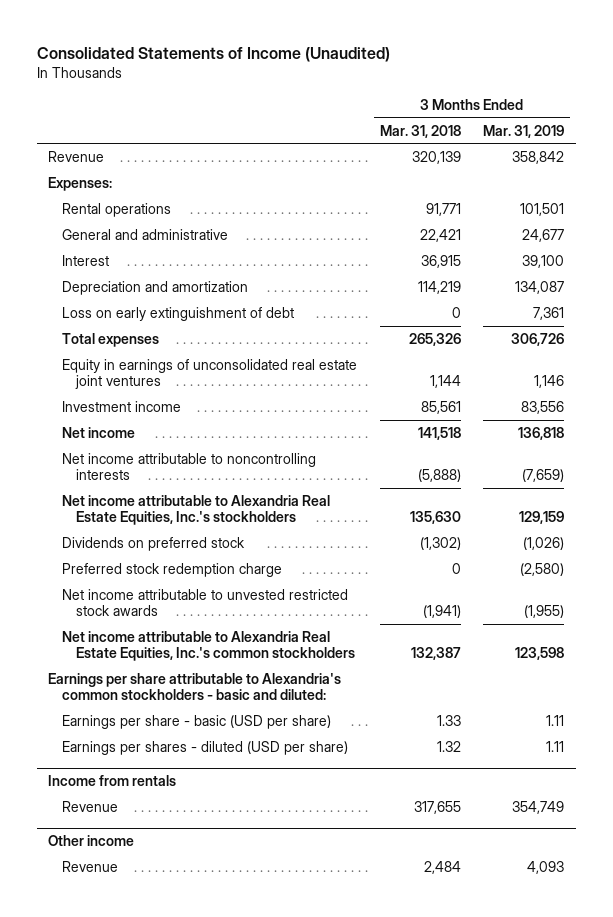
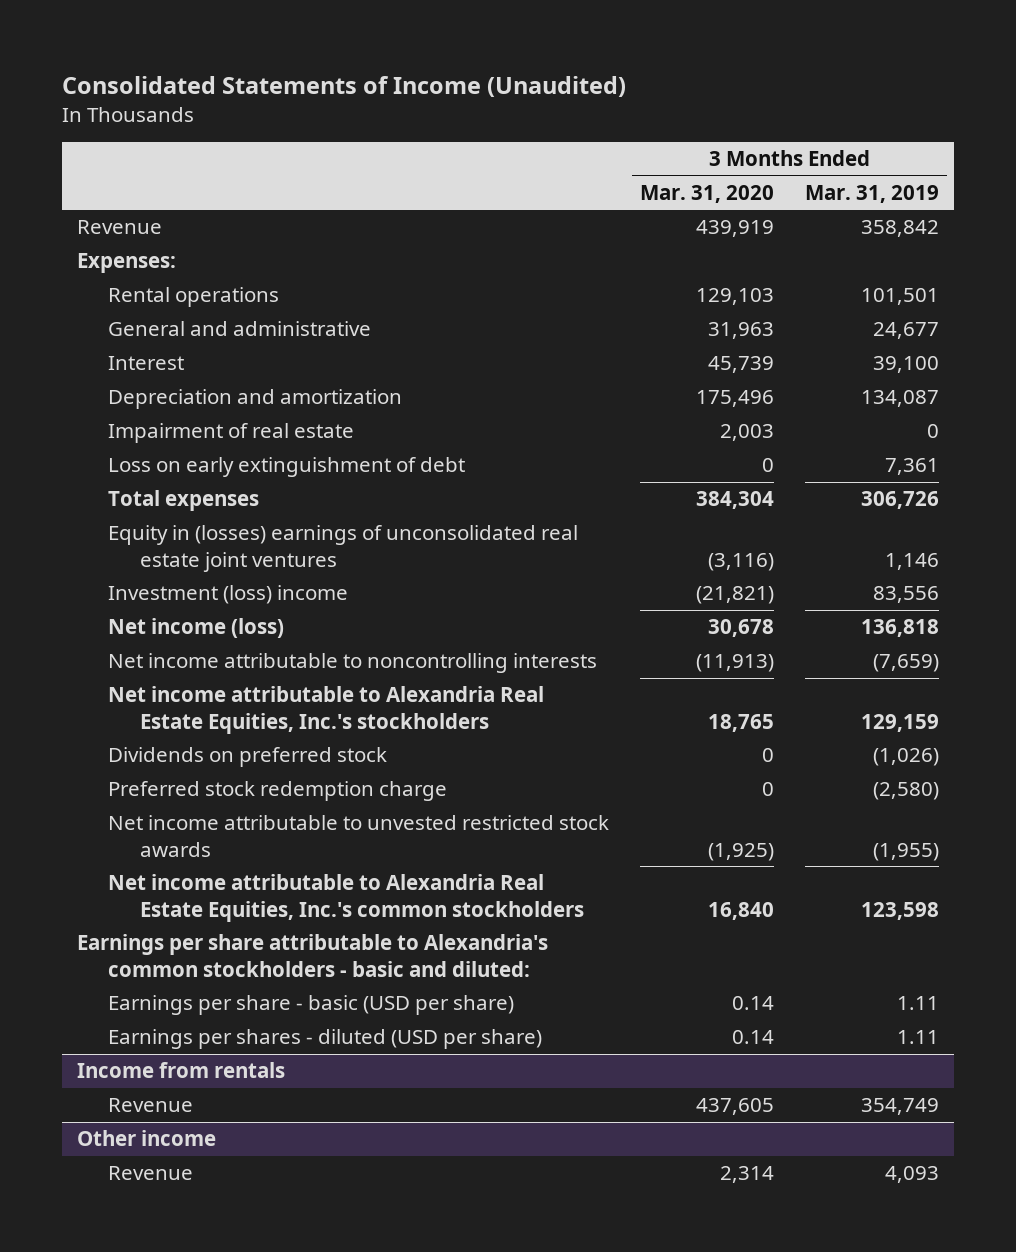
[379,124,461,138] Mar. 31, 2018 -> none
none -> [640,185,775,204] Mar. 31, 2020
none -> [108,423,355,444] Impairment of real estate
[61,359,357,390] Equity in earnings of unconsolidated real estate joint ventures -> [108,525,579,572] Equity in (losses) earnings of unconsolidated real estate joint ventures
[61,401,181,413] Investment income -> [108,585,349,605] Investment (loss) income
[61,427,135,439] Net income -> [108,618,285,639] Net income (loss)

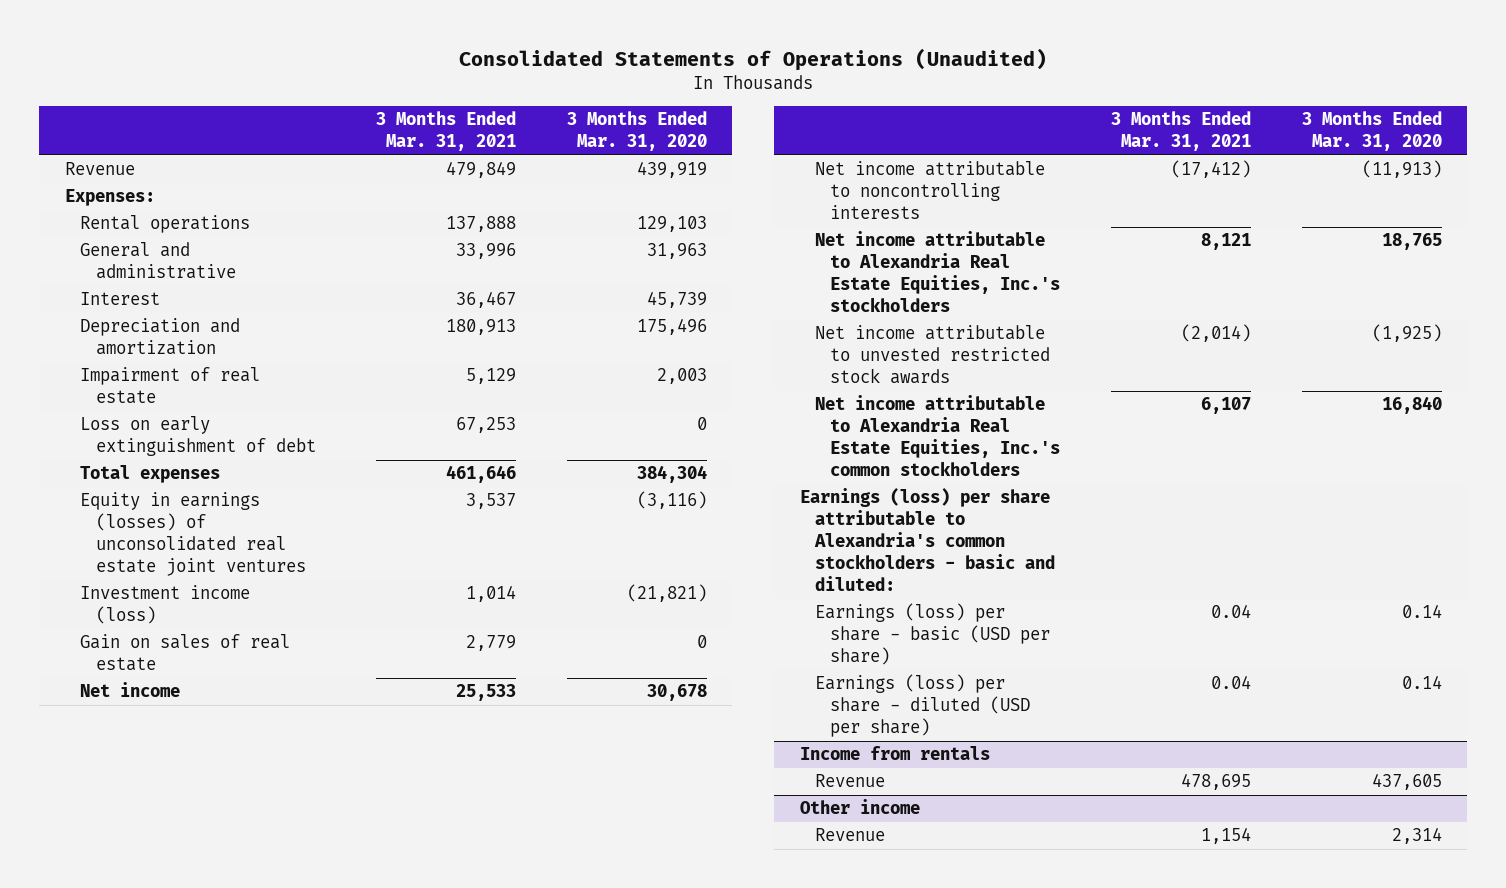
[61,75,626,97] Consolidated Statements of Income (Unaudited) -> [459,47,1048,71] Consolidated Statements of Operations (Unaudited)
[804,185,939,204] Mar. 31, 2019 -> none
none -> [376,111,517,152] 3 Months Ended Mar. 31, 2021
[108,525,579,572] Equity in (losses) earnings of unconsolidated real estate joint ventures -> [80,492,306,577] Equity in earnings (losses) of unconsolidated real estate joint ventures
[108,585,349,605] Investment (loss) income -> [80,585,251,625] Investment income (loss)
none -> [80,634,291,672] Gain on sales of real estate
[108,618,285,639] Net income (loss) -> [80,682,181,698] Net income
[108,747,388,768] Dividends on preferred stock -> none
[108,781,448,802] Preferred stock redemption charge -> none
[77,934,549,977] Earnings per share attributable to Alexandria's common stockholders - basic and diluted: -> [799,488,1056,592] Earnings (loss) per share attributable to Alexandria's common stockholders - basic and diluted:
[108,995,515,1016] Earnings per share - basic (USD per share) -> [815,603,1051,666] Earnings (loss) per share - basic (USD per share)
[108,1029,543,1050] Earnings per shares - diluted (USD per share) -> [815,674,1031,738] Earnings (loss) per share - diluted (USD per share)

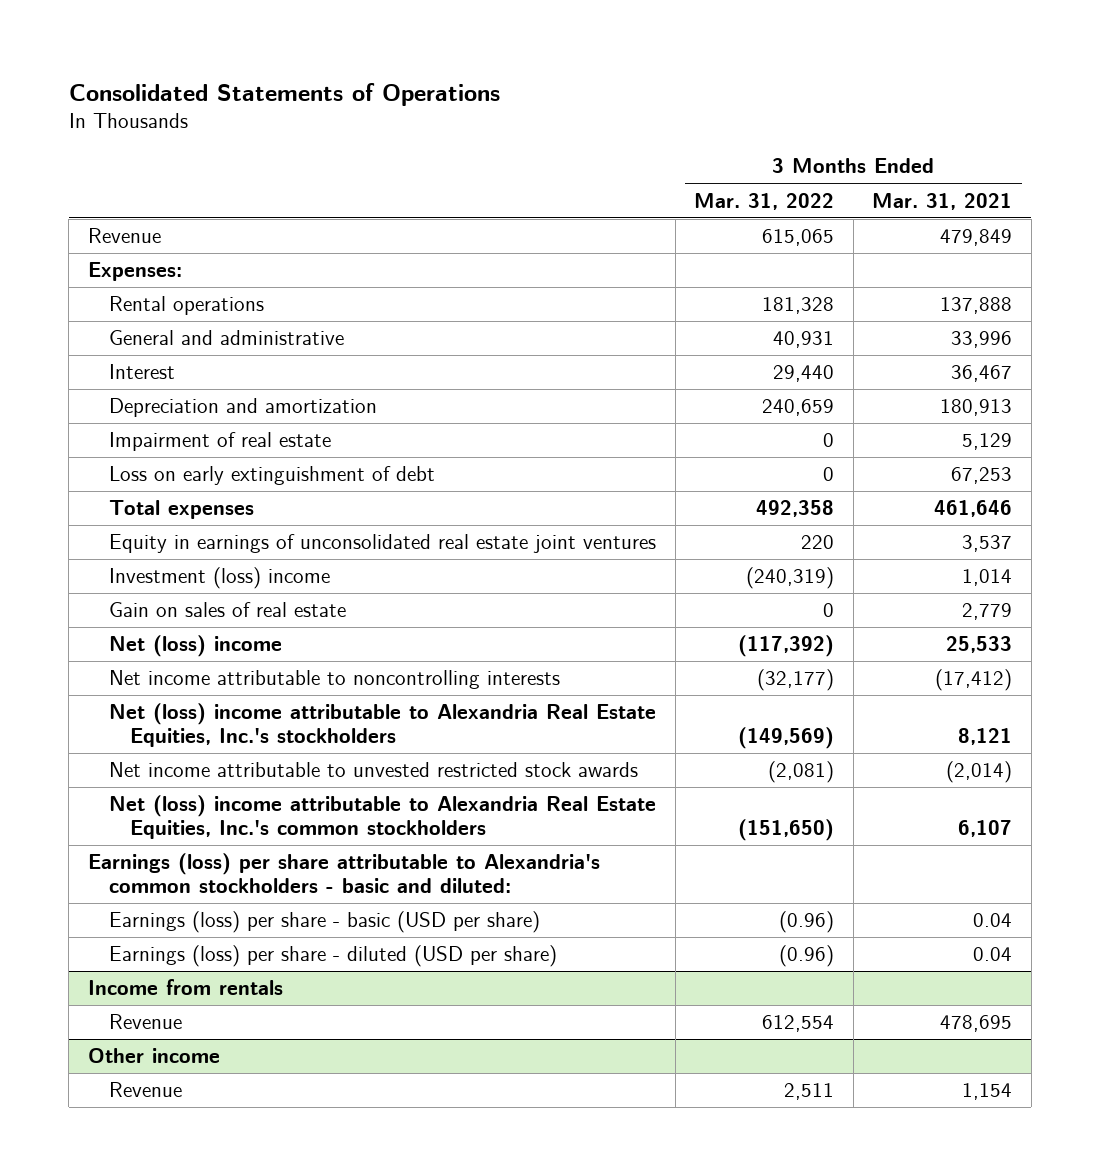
[459,47,1048,71] Consolidated Statements of Operations (Unaudited) -> [68,82,500,106] Consolidated Statements of Operations
[566,111,707,152] 3 Months Ended Mar. 31, 2020 -> none
none -> [694,192,835,210] Mar. 31, 2022
[80,492,306,577] Equity in earnings (losses) of unconsolidated real estate joint ventures -> [108,534,656,554] Equity in earnings of unconsolidated real estate joint ventures
[80,585,251,625] Investment income (loss) -> [108,567,330,590] Investment (loss) income
[80,682,181,698] Net income -> [108,635,282,658] Net (loss) income
[815,231,1061,313] Net income attributable to Alexandria Real Estate Equities, Inc.'s stockholders -> [108,703,656,748] Net (loss) income attributable to Alexandria Real Estate Equities, Inc.'s stockholders
[815,395,1061,477] Net income attributable to Alexandria Real Estate Equities, Inc.'s common stockholders -> [108,795,656,840] Net (loss) income attributable to Alexandria Real Estate Equities, Inc.'s common stockholders

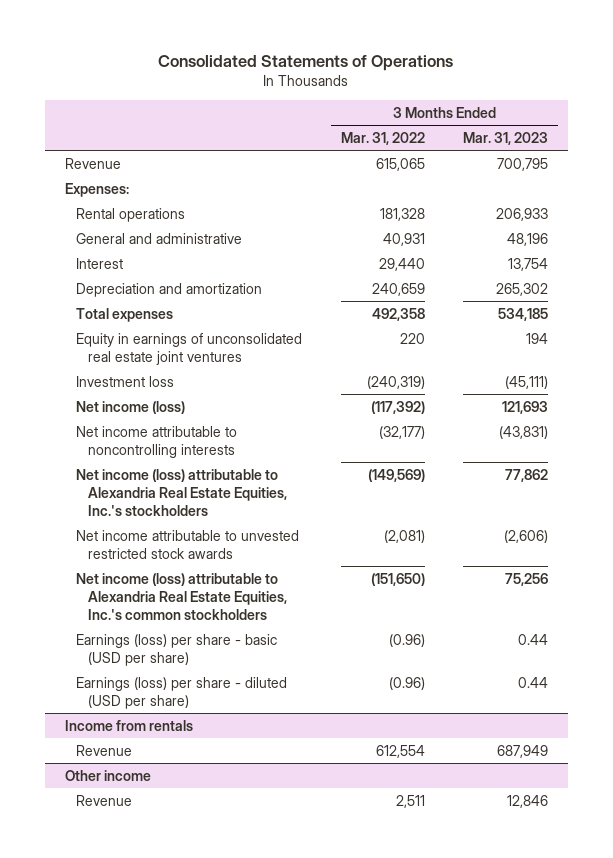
[872,192,1013,210] Mar. 31, 2021 -> none
none -> [463,131,549,145] Mar. 31, 2023
[108,432,331,452] Impairment of real estate -> none
[108,466,435,486] Loss on early extinguishment of debt -> none
[108,602,346,618] Gain on sales of real estate -> none
[108,567,330,590] Investment (loss) income -> [76,375,175,387] Investment loss
[108,635,282,658] Net (loss) income -> [76,400,186,414] Net income (loss)
[108,703,656,748] Net (loss) income attributable to Alexandria Real Estate Equities, Inc.'s stockholders -> [76,468,288,517] Net income (loss) attributable to Alexandria Real Estate Equities, Inc.'s stockholders
[88,853,601,894] Earnings (loss) per share attributable to Alexandria's common stockholders - basic and diluted: -> none
[108,795,656,840] Net (loss) income attributable to Alexandria Real Estate Equities, Inc.'s common stockholders -> [76,572,288,621] Net income (loss) attributable to Alexandria Real Estate Equities, Inc.'s common stockholders

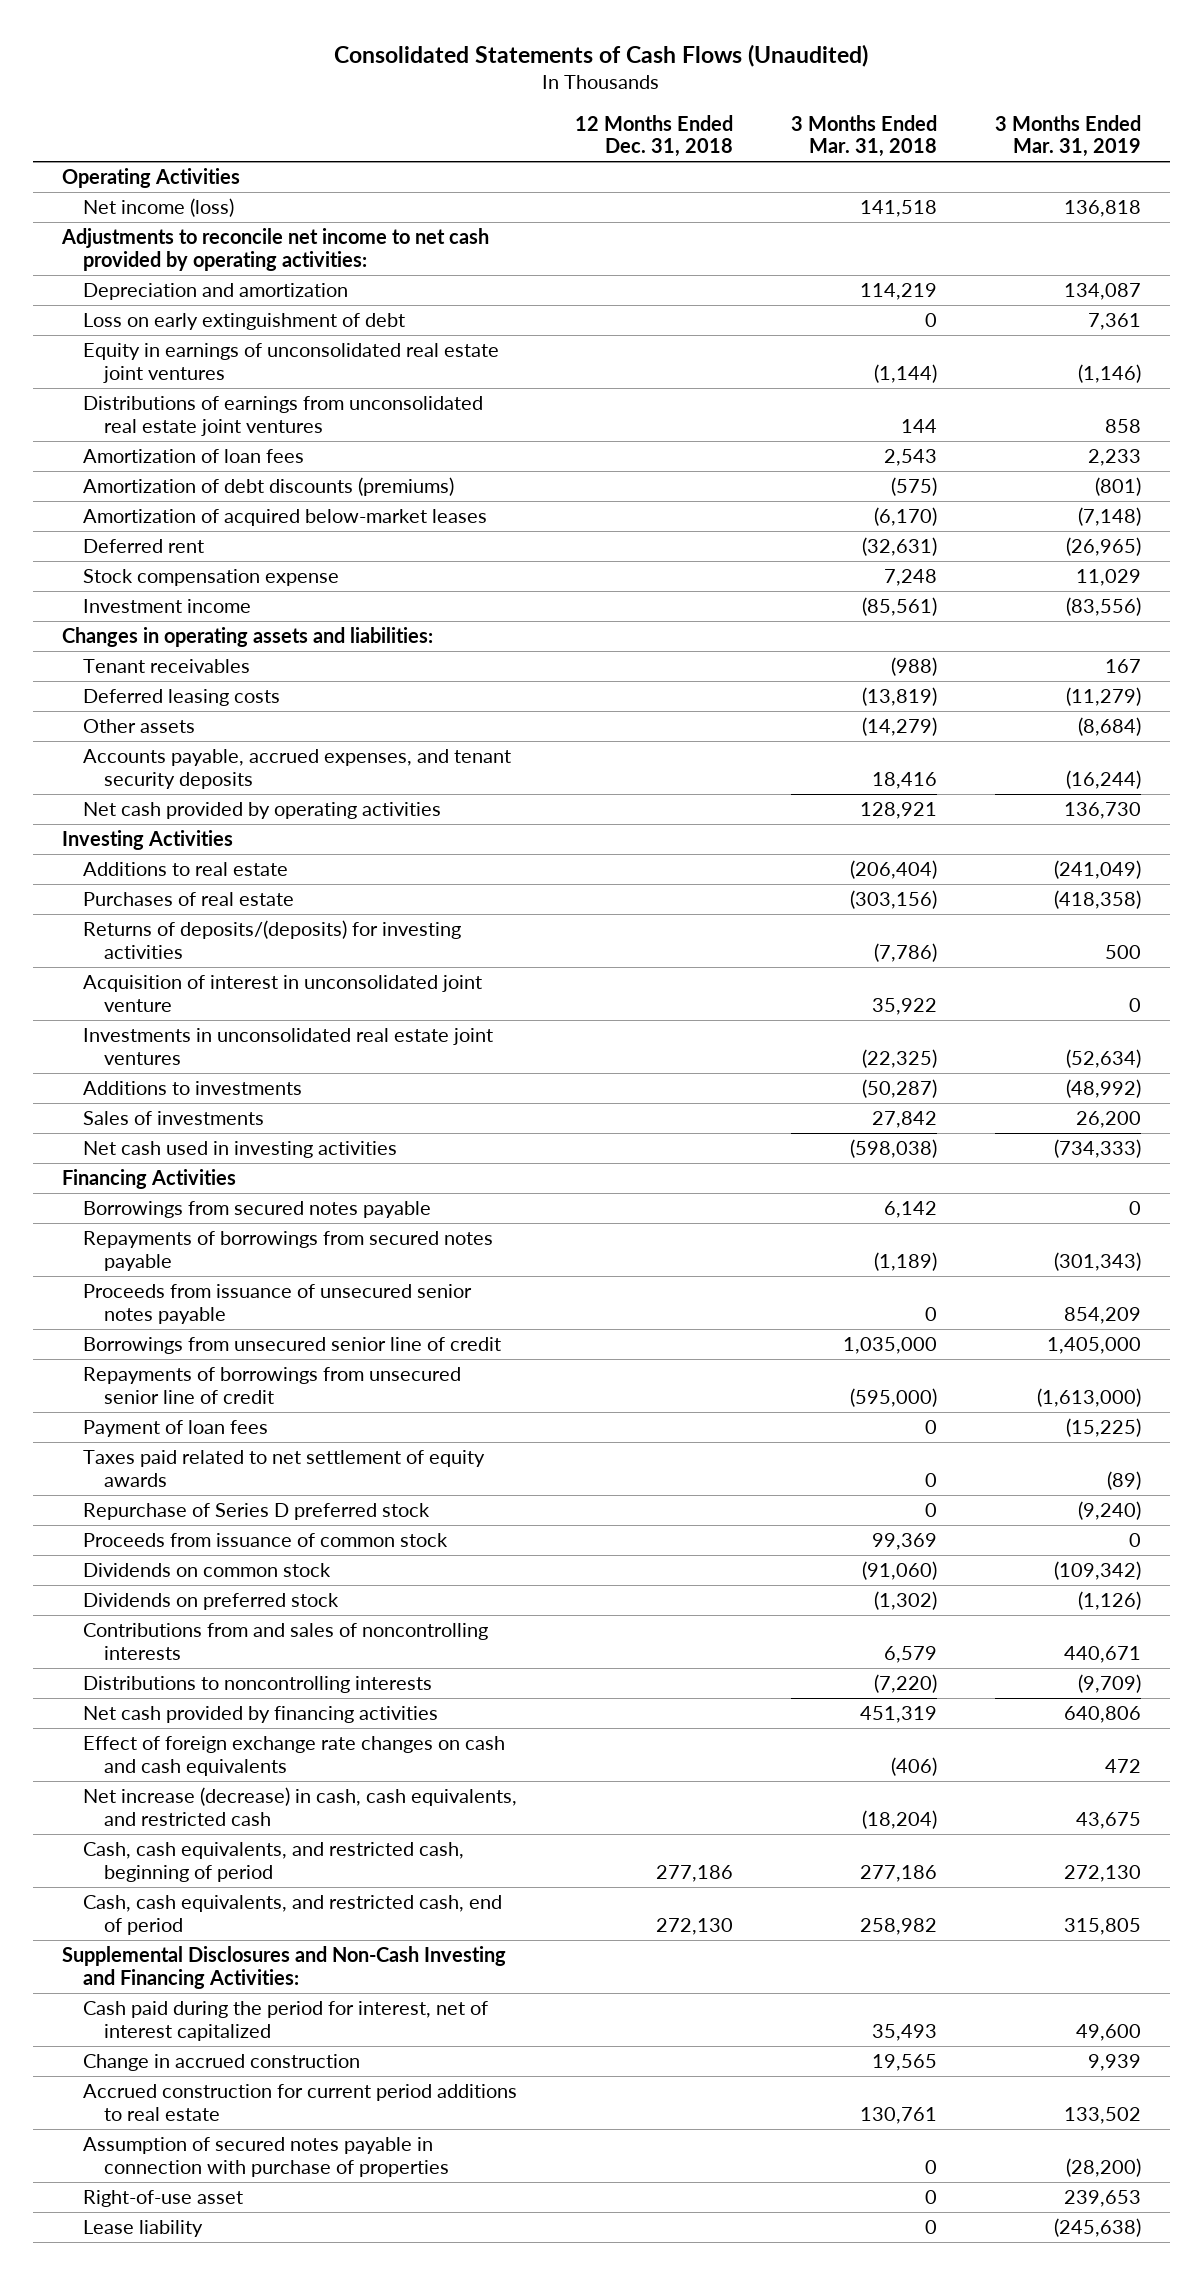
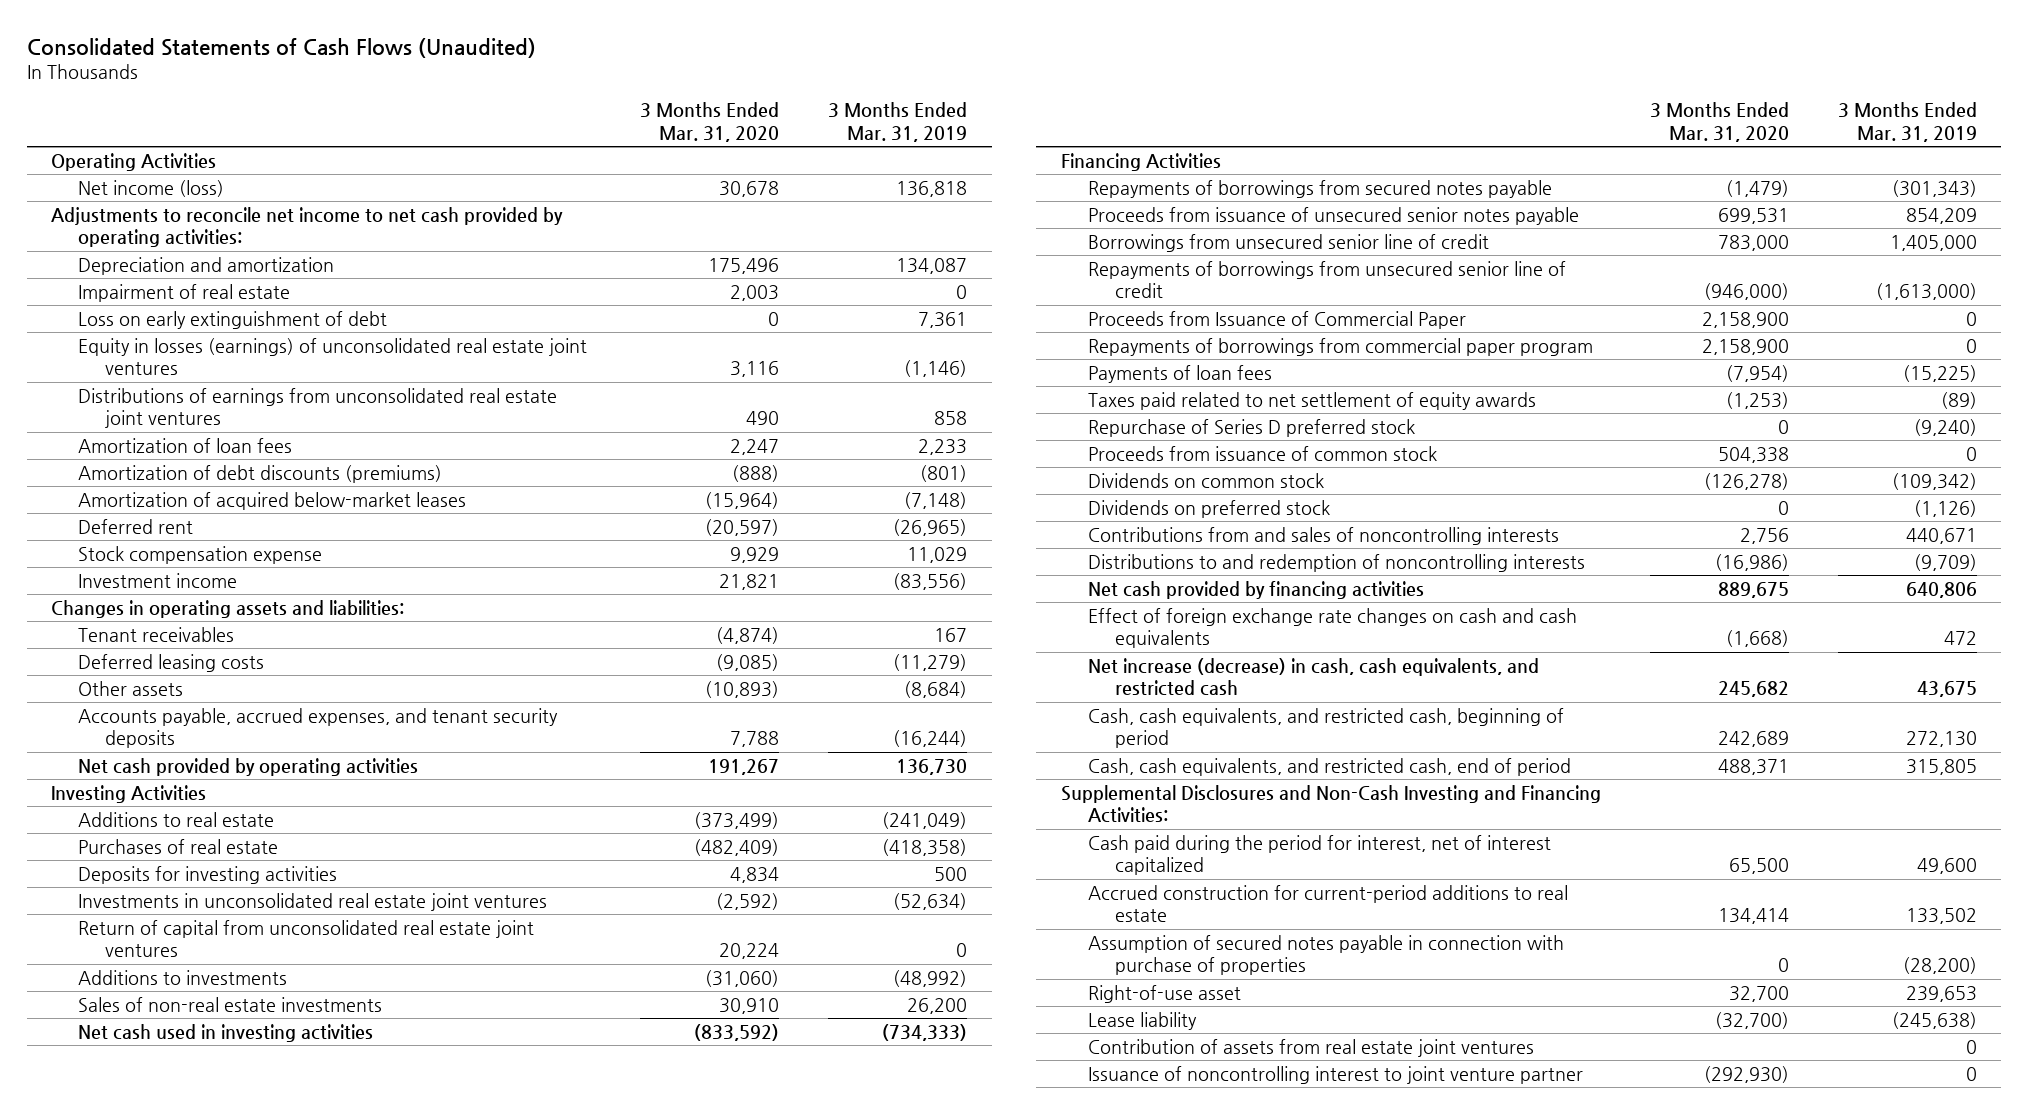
[575,114,734,158] 12 Months Ended Dec. 31, 2018 -> none
[790,114,937,158] 3 Months Ended Mar. 31, 2018 -> none
none -> [640,102,780,142] 3 Months Ended Mar. 31, 2020
none -> [78,283,291,302] Impairment of real estate
[83,343,500,383] Equity in earnings of unconsolidated real estate joint ventures -> [78,337,588,376] Equity in losses (earnings) of unconsolidated real estate joint ventures
[83,975,483,1012] Acquisition of interest in unconsolidated joint venture -> none
[83,920,462,959] Returns of deposits/(deposits) for investing activities -> [78,865,338,884] Deposits for investing activities
none -> [78,919,535,958] Return of capital from unconsolidated real estate joint ventures
[83,1111,265,1126] Sales of investments -> [78,996,383,1012] Sales of non-real estate investments
[83,1201,432,1219] Borrowings from secured notes payable -> none
none -> [1087,310,1466,329] Proceeds from Issuance of Commercial Paper
none -> [1087,337,1593,356] Repayments of borrowings from commercial paper program
[83,1420,269,1438] Payment of loan fees -> [1087,364,1272,383] Payments of loan fees
[83,1676,433,1694] Distributions to noncontrolling interests -> [1087,553,1585,572] Distributions to and redemption of noncontrolling interests
[83,2054,361,2072] Change in accrued construction -> none
[83,2084,518,2121] Accrued construction for current period additions to real estate -> [1087,884,1568,923] Accrued construction for current-period additions to real estate
none -> [1087,1038,1534,1057] Contribution of assets from real estate joint ventures
none -> [1087,1065,1583,1084] Issuance of noncontrolling interest to joint venture partner

